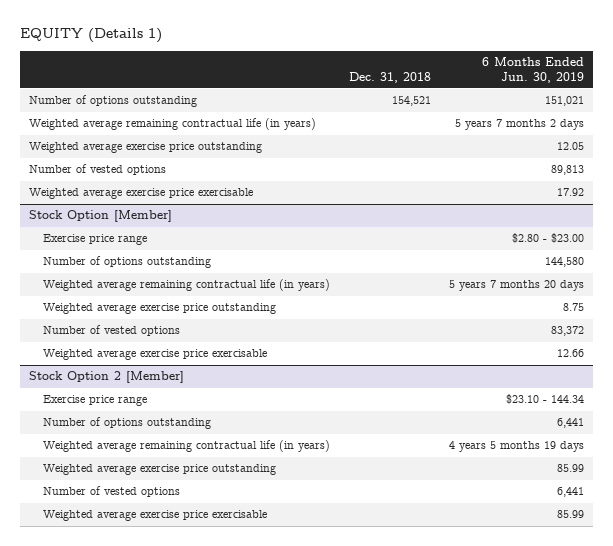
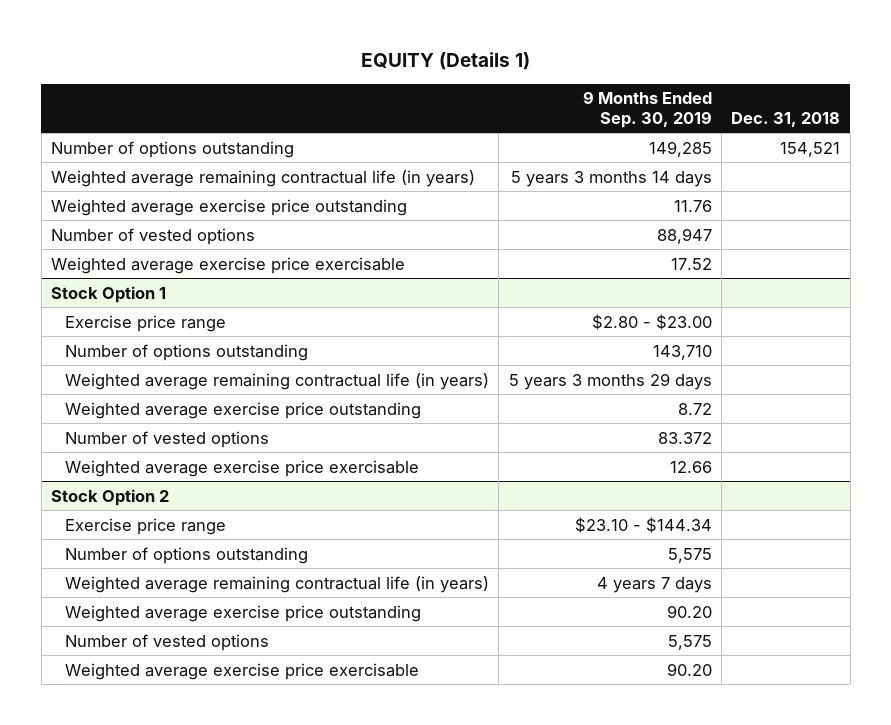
[481,56,584,83] 6 Months Ended Jun. 30, 2019 -> none
none -> [582,91,712,128] 9 Months Ended Sep. 30, 2019
[28,210,172,223] Stock Option [Member] -> [51,285,167,303] Stock Option 1
[28,371,184,384] Stock Option 2 [Member] -> [51,488,170,506] Stock Option 2

